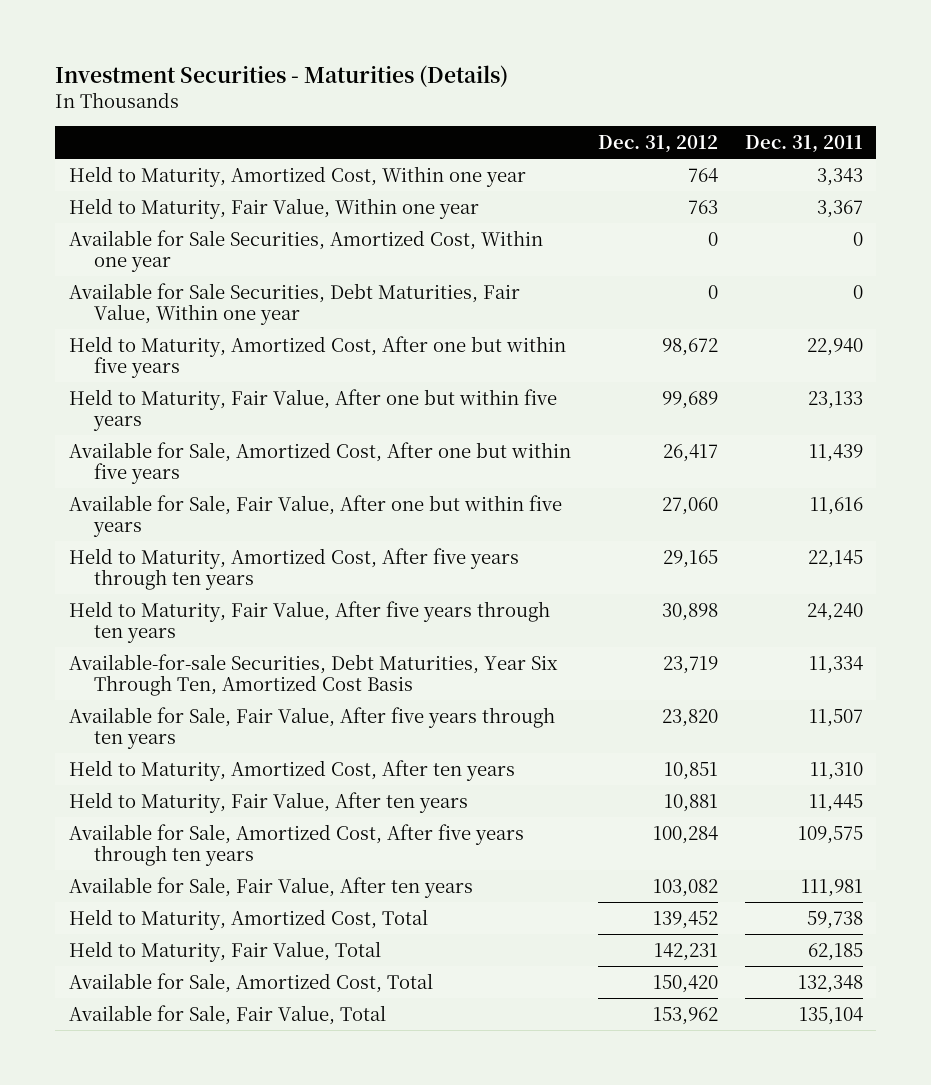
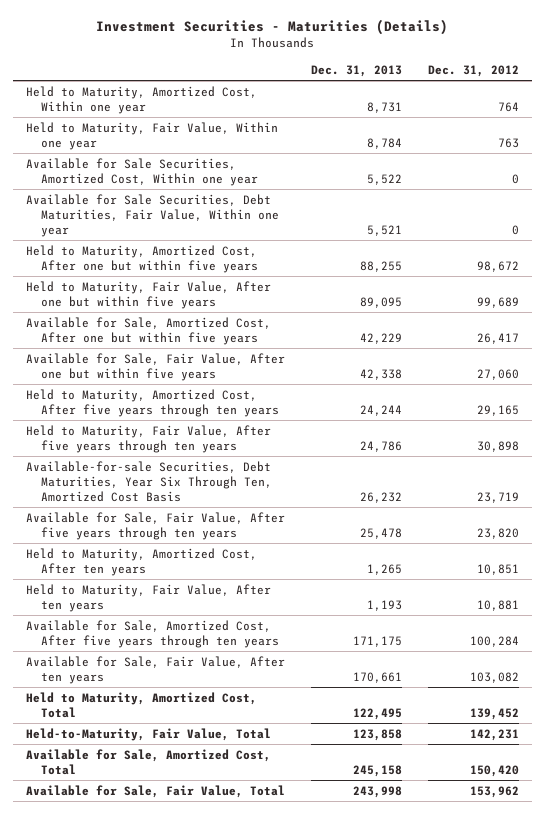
[744,134,863,153] Dec. 31, 2011 -> none
none -> [310,64,402,77] Dec. 31, 2013
[68,940,381,962] Held to Maturity, Fair Value, Total -> [25,727,271,741] Held-to-Maturity, Fair Value, Total

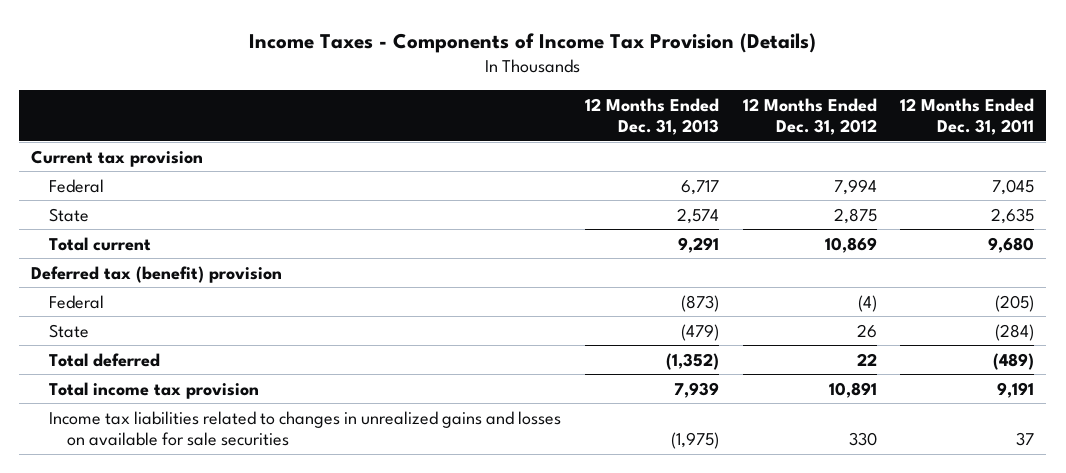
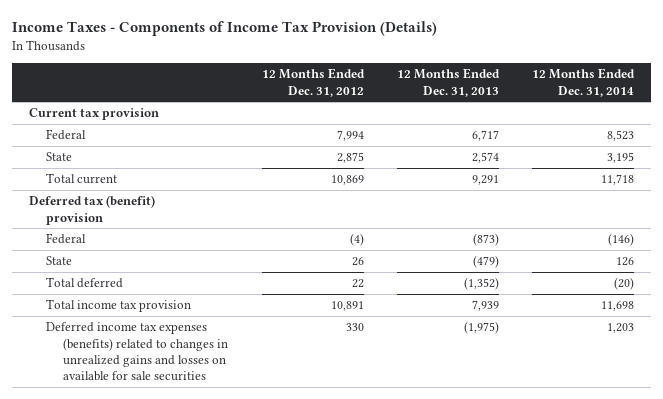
[900,97,1035,136] 12 Months Ended Dec. 31, 2011 -> none
none -> [532,68,636,97] 12 Months Ended Dec. 31, 2014
[49,410,562,447] Income tax liabilities related to changes in unrealized gains and losses on available for sale securities -> [46,322,229,382] Deferred income tax expenses (benefits) related to changes in unrealized gains and losses on available for sale securities

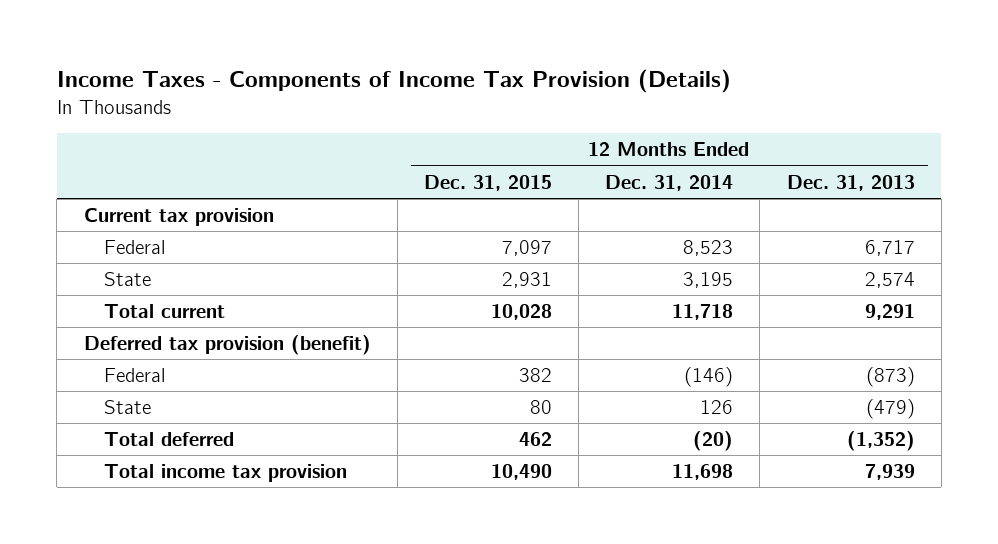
[261,68,365,97] 12 Months Ended Dec. 31, 2012 -> none
none -> [423,174,552,191] Dec. 31, 2015
[28,195,155,225] Deferred tax (benefit) provision -> [83,334,371,355] Deferred tax provision (benefit)
[46,322,229,382] Deferred income tax expenses (benefits) related to changes in unrealized gains and losses on available for sale securities -> none

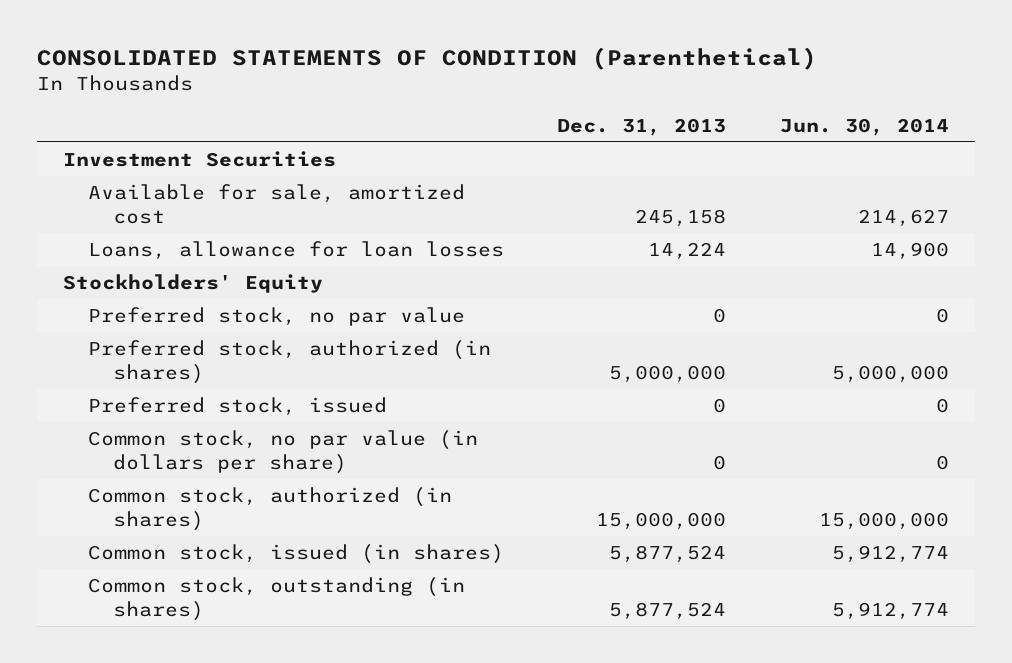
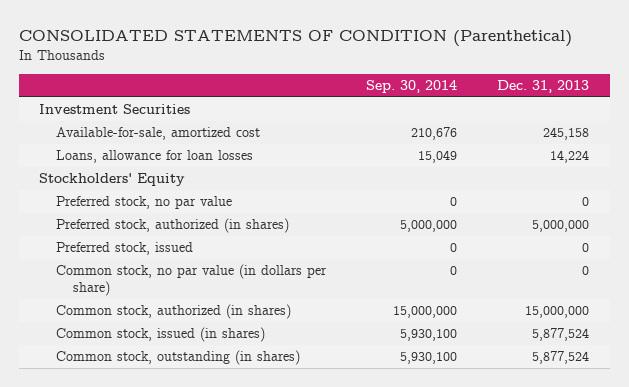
[779,117,949,136] Jun. 30, 2014 -> none
none -> [366,80,458,94] Sep. 30, 2014
[87,184,465,224] Available for sale, amortized cost -> [55,127,260,141] Available-for-sale, amortized cost

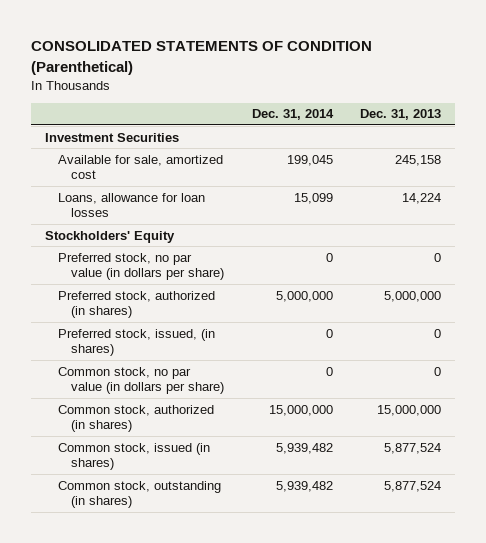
[366,80,458,94] Sep. 30, 2014 -> none
none -> [251,109,334,121] Dec. 31, 2014
[55,127,260,141] Available-for-sale, amortized cost -> [57,154,223,180] Available for sale, amortized cost
[55,196,232,210] Preferred stock, no par value -> [57,252,225,281] Preferred stock, no par value (in dollars per share)
[55,242,193,256] Preferred stock, issued -> [57,328,215,357] Preferred stock, issued, (in shares)

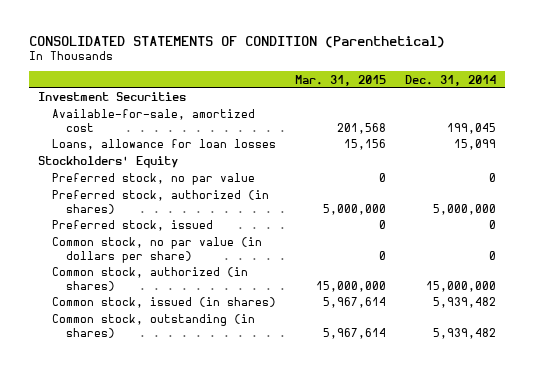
[360,109,442,121] Dec. 31, 2013 -> none
none -> [295,74,387,86] Mar. 31, 2015
[57,154,223,180] Available for sale, amortized cost -> [52,109,256,132] Available-for-sale, amortized cost
[57,252,225,281] Preferred stock, no par value (in dollars per share) -> [52,173,256,186] Preferred stock, no par value
[57,328,215,357] Preferred stock, issued, (in shares) -> [52,220,214,232] Preferred stock, issued

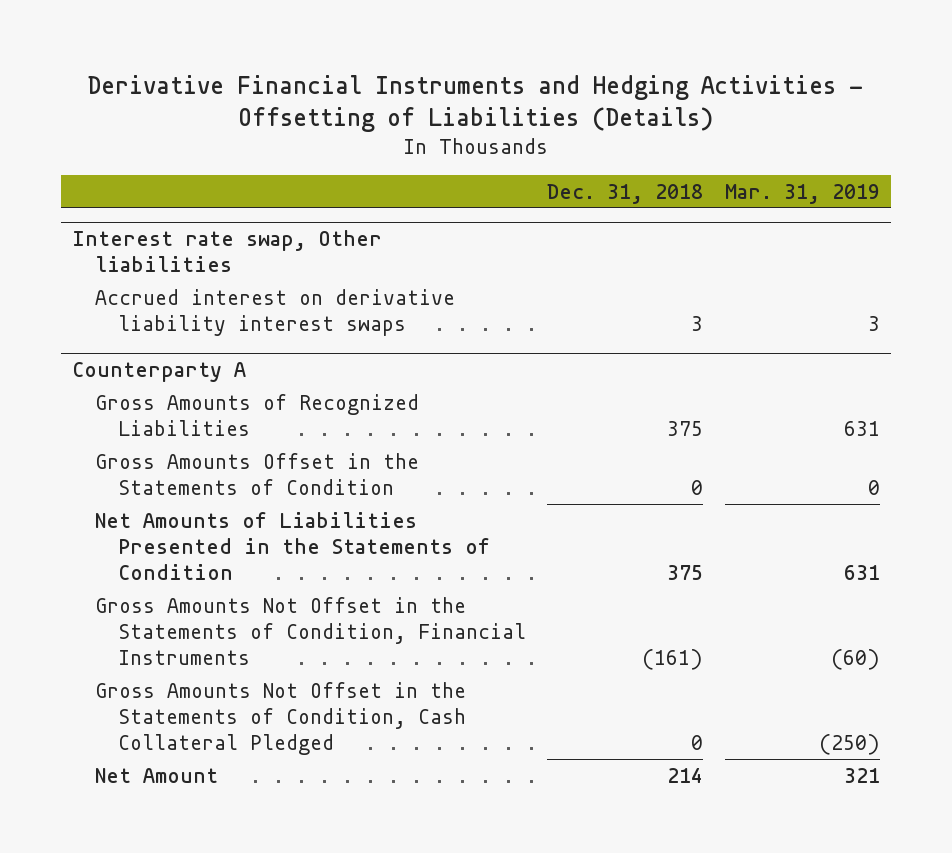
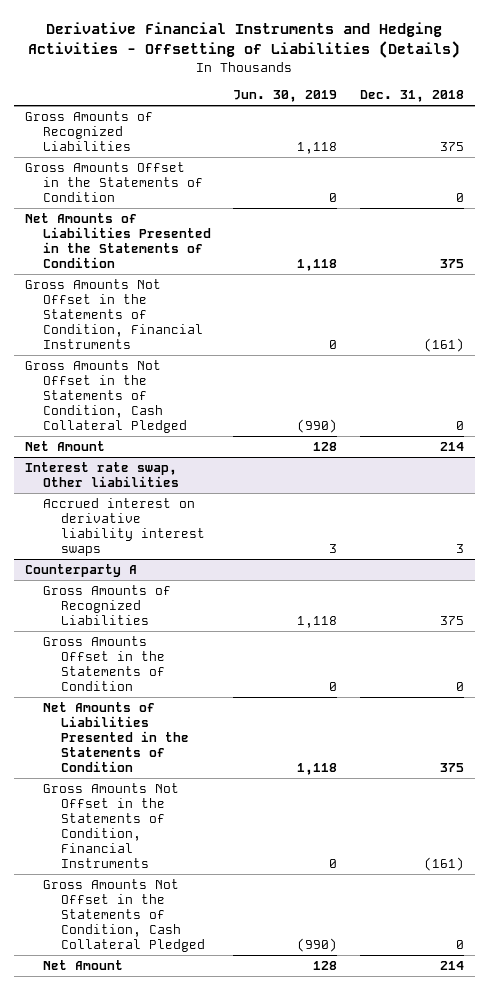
[725,183,881,204] Mar. 31, 2019 -> none
none -> [233,90,338,103] Jun. 30, 2019
none -> [24,110,153,152] Gross Amounts of Recognized Liabilities
none -> [24,161,204,203] Gross Amounts Offset in the Statements of Condition
none -> [24,212,212,269] Net Amounts of Liabilities Presented in the Statements of Condition
none -> [24,278,204,350] Gross Amounts Not Offset in the Statements of Condition, Financial Instruments
none -> [24,359,188,434] Gross Amounts Not Offset in the Statements of Condition, Cash Collateral Pledged
none -> [24,440,105,451] Net Amount

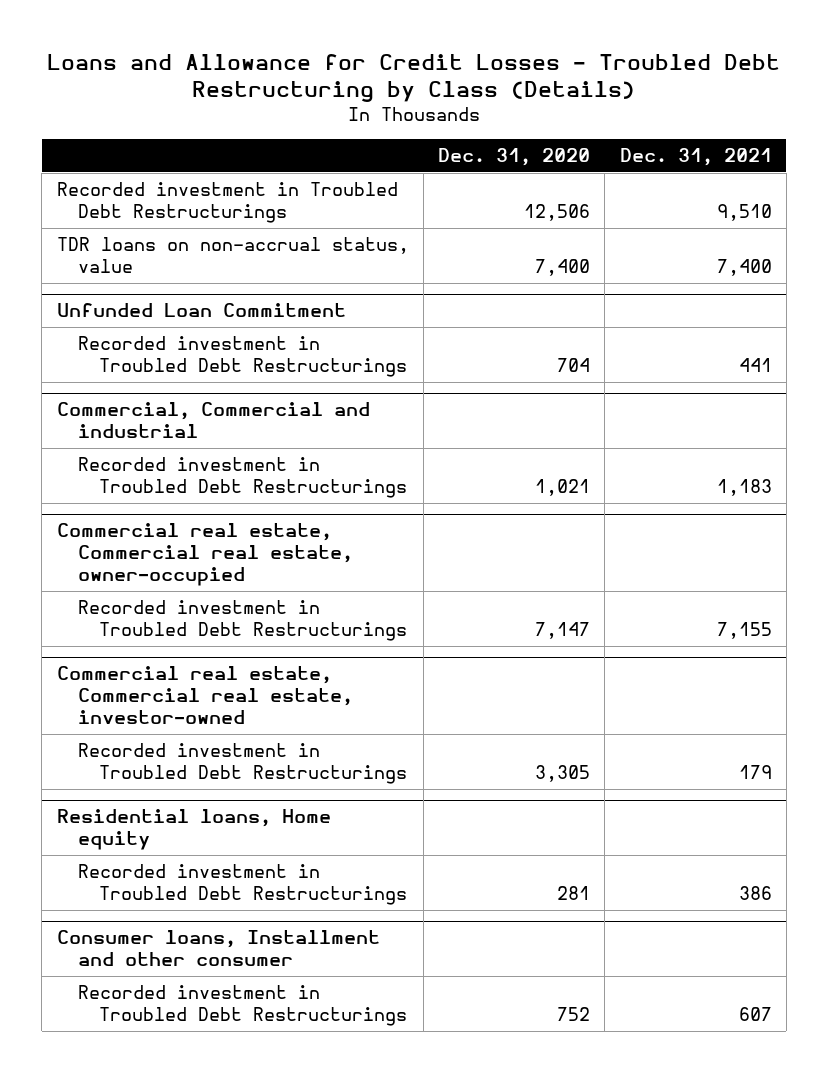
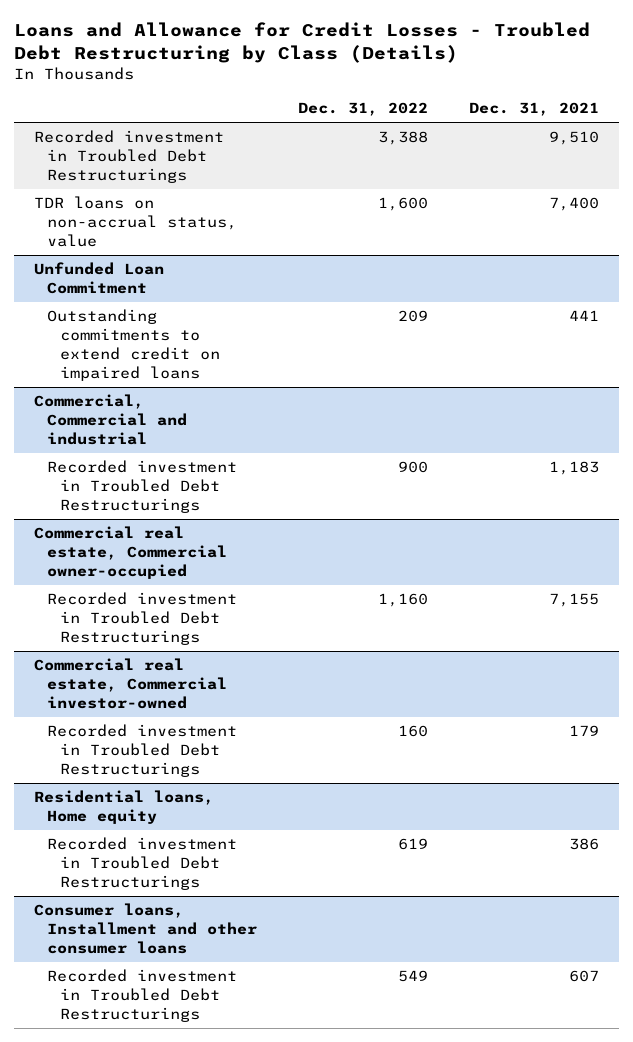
[438,148,591,167] Dec. 31, 2020 -> none
none -> [297,102,428,117] Dec. 31, 2022
[77,336,407,378] Recorded investment in Troubled Debt Restructurings -> [47,309,220,381] Outstanding commitments to extend credit on impaired loans
[56,523,353,587] Commercial real estate, Commercial real estate, owner-occupied -> [34,526,228,580] Commercial real estate, Commercial owner-occupied
[56,666,353,725] Commercial real estate, Commercial real estate, investor-owned -> [34,658,228,710] Commercial real estate, Commercial investor-owned
[56,930,380,967] Consumer loans, Installment and other consumer -> [34,903,258,955] Consumer loans, Installment and other consumer loans

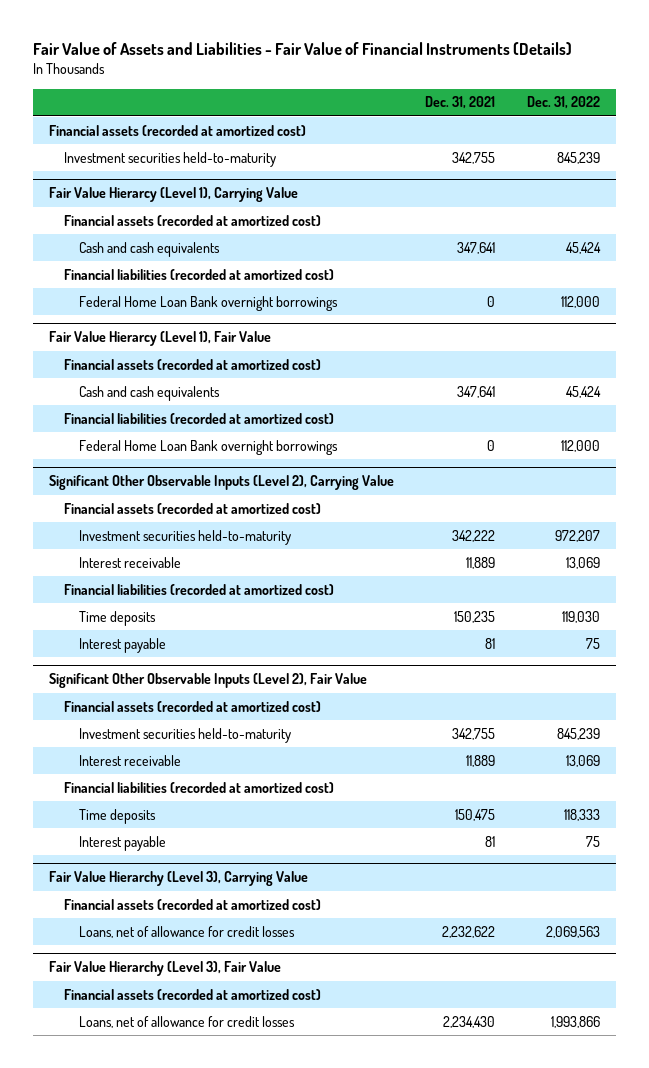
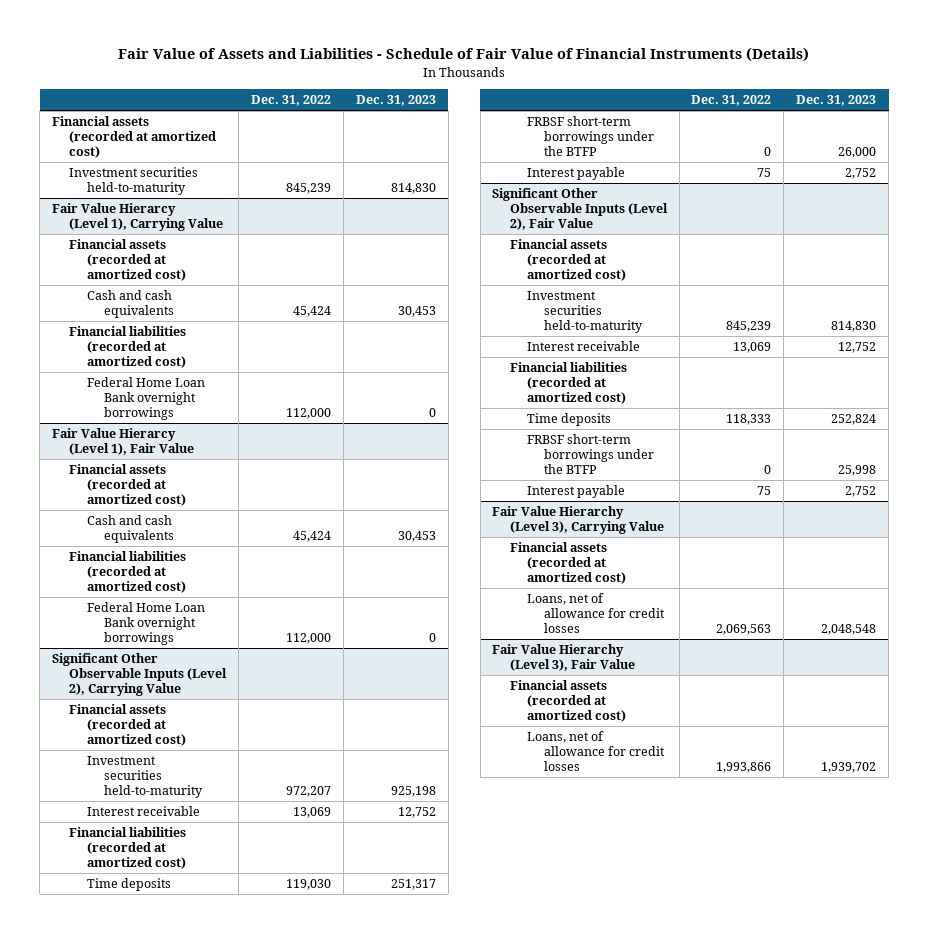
[33,42,573,56] Fair Value of Assets and Liabilities - Fair Value of Financial Instruments (Details) -> [118,47,810,63] Fair Value of Assets and Liabilities - Schedule of Fair Value of Financial Instruments (Details)
[425,96,496,110] Dec. 31, 2021 -> none
none -> [355,95,436,107] Dec. 31, 2023
none -> [526,116,655,156] FRBSF short-term borrowings under the BTFP
none -> [526,434,655,474] FRBSF short-term borrowings under the BTFP

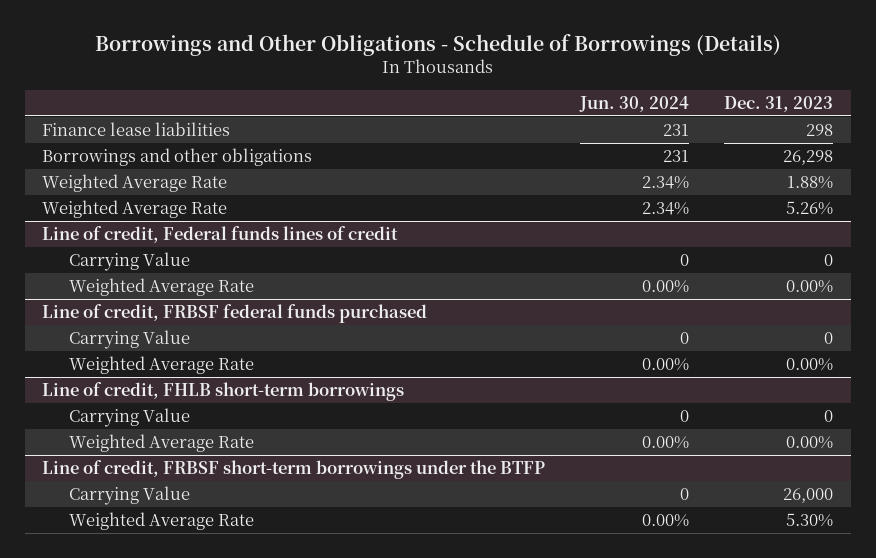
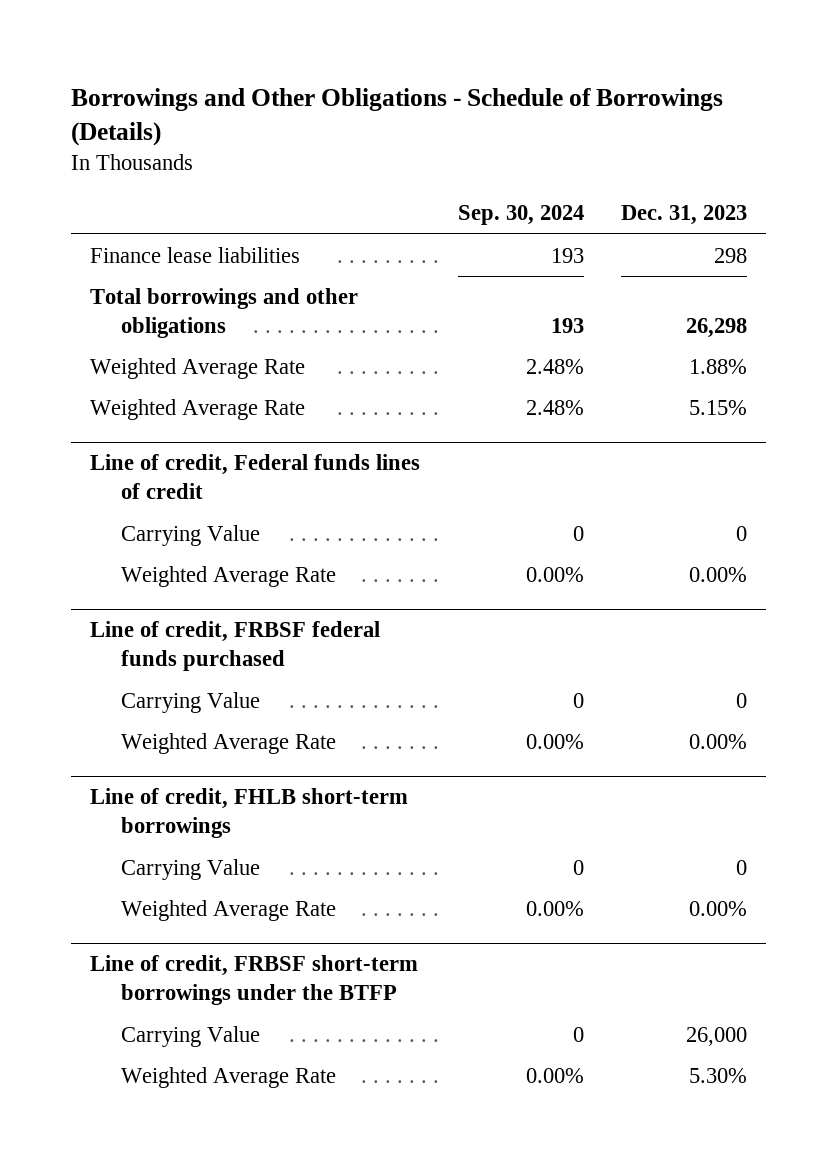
[579,95,690,112] Jun. 30, 2024 -> none
none -> [457,205,584,226] Sep. 30, 2024
[42,147,313,166] Borrowings and other obligations -> [89,287,358,338] Total borrowings and other obligations
[786,200,834,215] 5.26% -> [689,399,748,415] 5.15%

